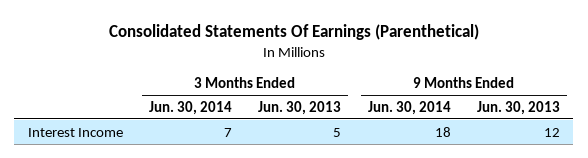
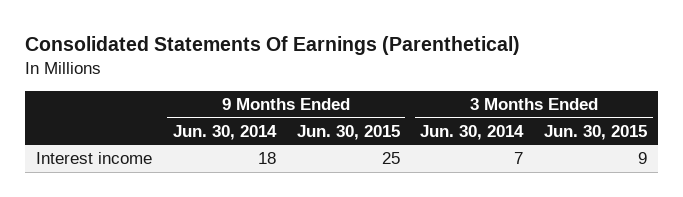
[258,100,342,115] Jun. 30, 2013 -> none
[477,100,561,115] Jun. 30, 2013 -> none
none -> [296,124,400,140] Jun. 30, 2015
none -> [544,124,648,140] Jun. 30, 2015
[27,127,123,137] Interest Income -> [35,152,152,165] Interest income

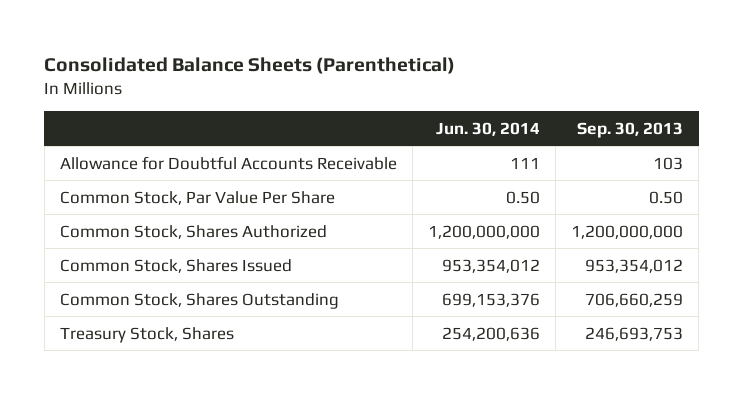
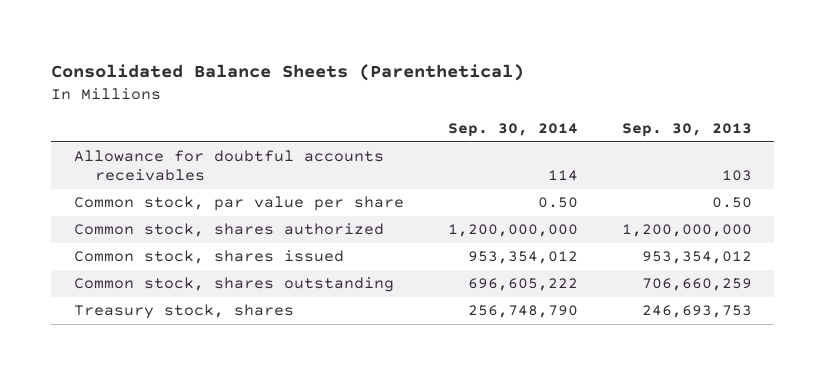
[436,121,541,136] Jun. 30, 2014 -> none
none -> [447,123,578,138] Sep. 30, 2014
[60,155,398,170] Allowance for Doubtful Accounts Receivable -> [73,150,384,182] Allowance for doubtful accounts receivables
[60,190,336,205] Common Stock, Par Value Per Share -> [73,196,404,212] Common stock, par value per share
[60,224,328,239] Common Stock, Shares Authorized -> [73,223,384,238] Common stock, shares authorized
[60,258,293,273] Common Stock, Shares Issued -> [73,250,344,265] Common stock, shares issued
[60,292,340,309] Common Stock, Shares Outstanding -> [73,277,394,293] Common stock, shares outstanding
[60,326,235,343] Treasury Stock, Shares -> [73,304,294,320] Treasury stock, shares

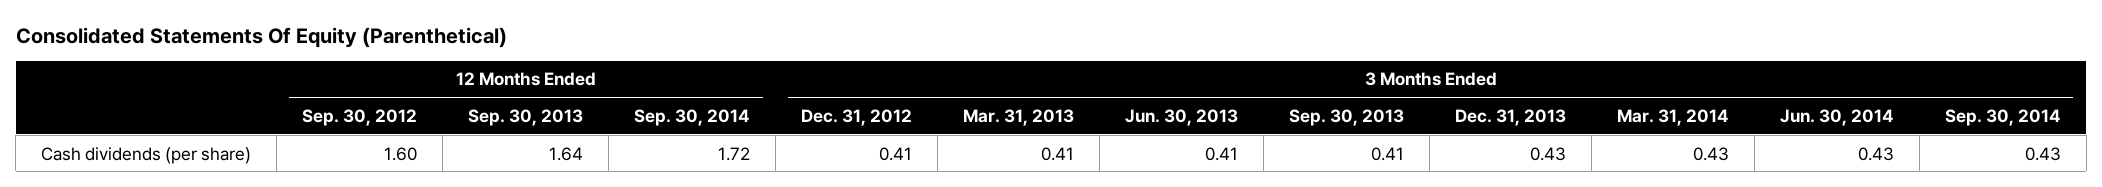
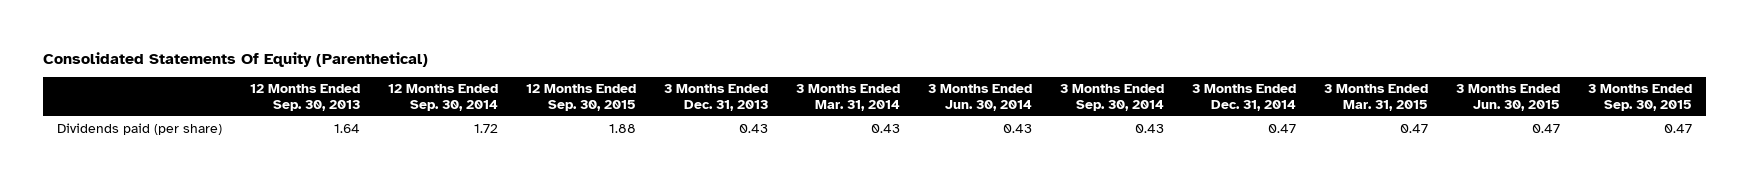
[302,108,418,126] Sep. 30, 2012 -> none
[800,108,912,126] Dec. 31, 2012 -> none
[962,108,1074,126] Mar. 31, 2013 -> none
[1124,108,1238,126] Jun. 30, 2013 -> none
[1288,108,1404,126] Sep. 30, 2013 -> none
none -> [526,84,637,111] 12 Months Ended Sep. 30, 2015
none -> [1192,84,1297,111] 3 Months Ended Dec. 31, 2014
none -> [1324,84,1429,111] 3 Months Ended Mar. 31, 2015
none -> [1456,84,1561,111] 3 Months Ended Jun. 30, 2015
none -> [1588,84,1693,111] 3 Months Ended Sep. 30, 2015
[41,146,252,164] Cash dividends (per share) -> [57,122,223,135] Dividends paid (per share)

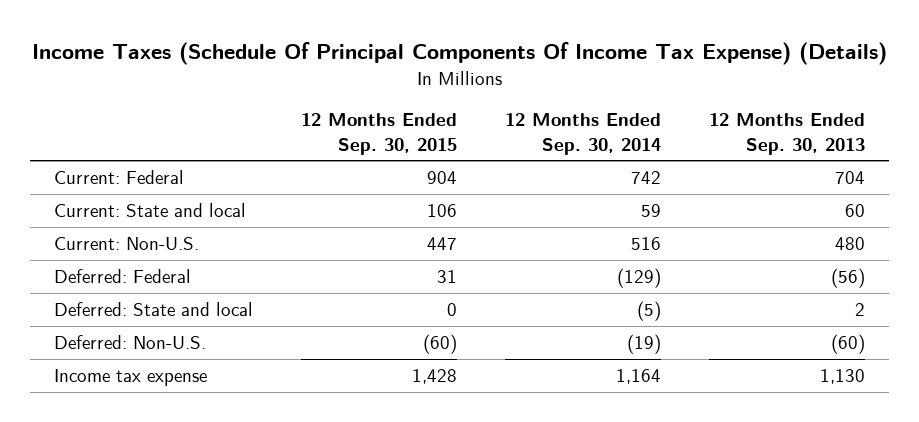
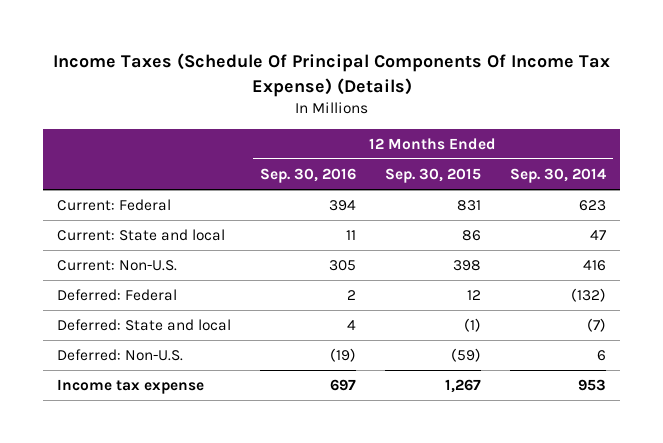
[709,113,866,155] 12 Months Ended Sep. 30, 2013 -> none
none -> [260,168,357,184] Sep. 30, 2016
[426,170,457,184] 904 -> [457,200,482,212] 831
[631,170,662,184] 742 -> [578,200,606,212] 623
[426,203,457,217] 106 -> [462,230,482,242] 86
[641,203,662,217] 59 -> [589,230,606,241] 47
[426,236,457,250] 447 -> [453,260,482,272] 398
[631,236,662,250] 516 -> [582,260,606,272] 416
[436,269,457,283] 31 -> [467,290,482,301] 12
[617,267,662,288] (129) -> [570,288,606,303] (132)
[446,302,457,316] 0 -> [464,318,482,333] (1)
[637,300,662,321] (5) -> [586,318,606,333] (7)
[422,333,457,354] (60) -> [451,348,482,363] (59)
[627,333,662,354] (19) -> [596,350,606,362] 6
[411,368,457,384] 1,428 -> [445,379,482,394] 1,267
[616,368,662,384] 1,164 -> [577,379,606,392] 953

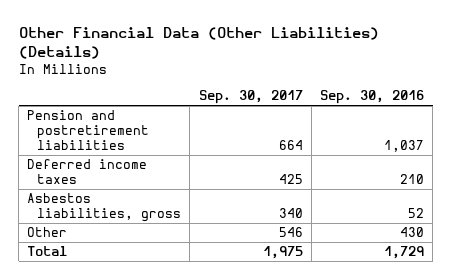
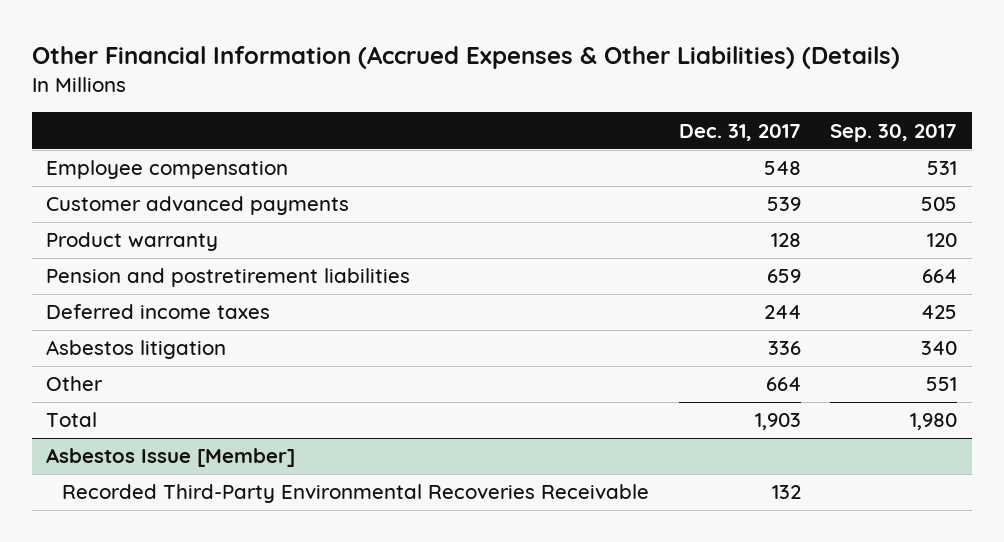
[18,26,379,59] Other Financial Data (Other Liabilities) (Details) -> [31,45,900,69] Other Financial Information (Accrued Expenses & Other Liabilities) (Details)
[320,90,425,105] Sep. 30, 2016 -> none
none -> [678,123,801,141] Dec. 31, 2017
none -> [46,160,289,180] Employee compensation
none -> [46,196,350,216] Customer advanced payments
none -> [46,232,219,252] Product warranty
[27,193,182,222] Asbestos liabilities, gross -> [46,340,227,360] Asbestos litigation
[278,227,303,238] 546 -> [926,377,958,392] 551
[262,246,303,260] 1,975 -> [910,413,958,431] 1,980
none -> [46,448,296,468] Asbestos Issue [Member]
none -> [62,484,650,504] Recorded Third-Party Environmental Recoveries Receivable

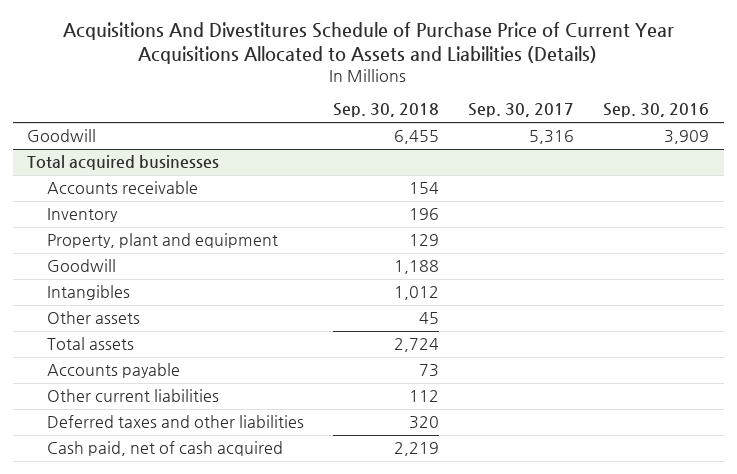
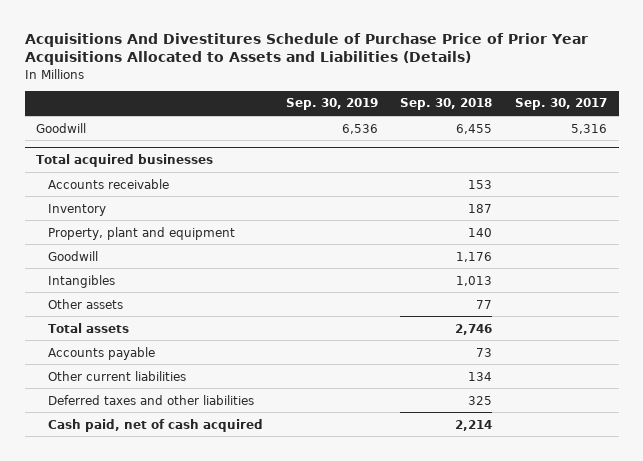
[63,22,675,65] Acquisitions And Divestitures Schedule of Purchase Price of Current Year Acquisitions Allocated to Assets and Liabilities (Details) -> [24,32,588,66] Acquisitions And Divestitures Schedule of Purchase Price of Prior Year Acquisitions Allocated to Assets and Liabilities (Details)
[603,103,710,118] Sep. 30, 2016 -> none
none -> [285,98,378,111] Sep. 30, 2019
[409,182,440,195] 154 -> [468,179,493,189] 153
[409,208,440,221] 196 -> [468,203,493,213] 187
[409,234,440,247] 129 -> [468,227,493,237] 140
[394,260,440,275] 1,188 -> [456,251,493,262] 1,176
[394,286,440,301] 1,012 -> [456,275,493,286] 1,013
[419,312,440,325] 45 -> [476,299,493,309] 77
[394,338,440,353] 2,724 -> [455,323,493,335] 2,746
[409,390,440,403] 112 -> [468,371,493,381] 134
[409,416,440,430] 320 -> [468,395,493,405] 325
[394,442,440,457] 2,219 -> [455,419,493,431] 2,214

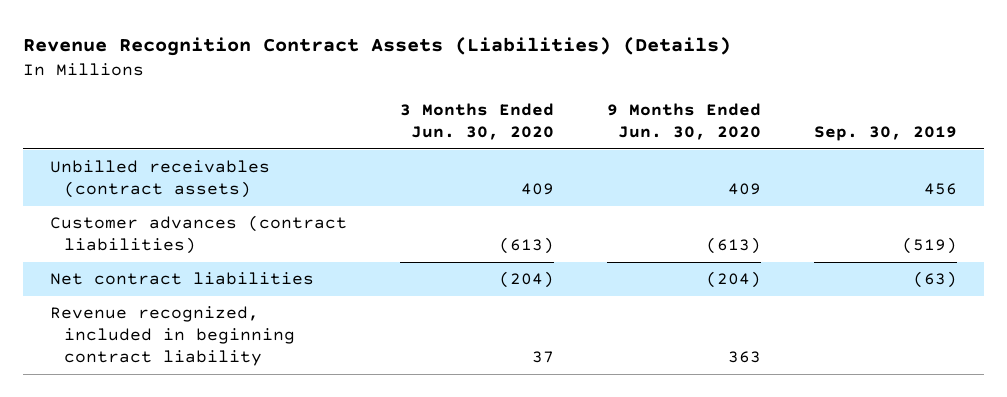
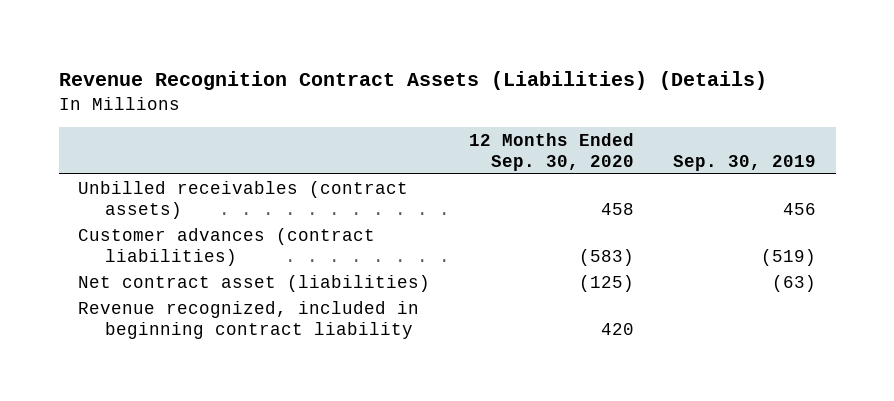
[399,103,554,140] 3 Months Ended Jun. 30, 2020 -> none
[607,103,762,140] 9 Months Ended Jun. 30, 2020 -> none
none -> [469,132,635,171] 12 Months Ended Sep. 30, 2020
[49,272,314,286] Net contract liabilities -> [78,274,431,292] Net contract asset (liabilities)

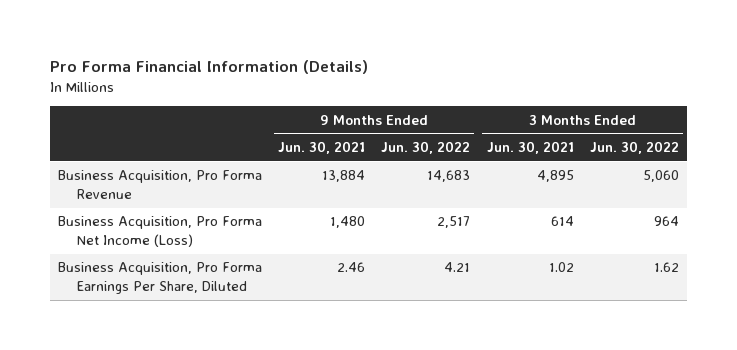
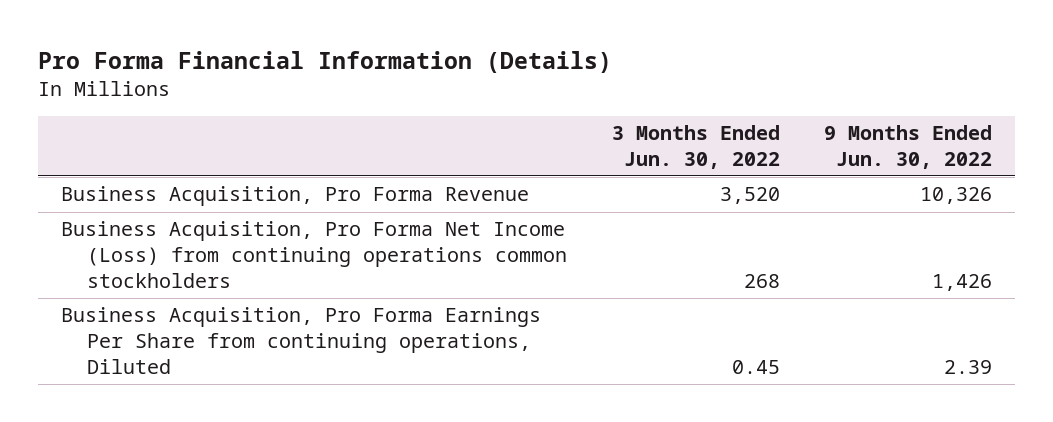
[278,140,366,154] Jun. 30, 2021 -> none
[486,140,574,154] Jun. 30, 2021 -> none
[427,170,471,183] 14,683 -> [920,187,993,205] 10,326
[642,170,679,183] 5,060 -> [719,187,780,205] 3,520
[57,216,262,248] Business Acquisition, Pro Forma Net Income (Loss) -> [60,221,567,288] Business Acquisition, Pro Forma Net Income (Loss) from continuing operations common stockholders
[437,216,471,229] 2,517 -> [932,273,993,291] 1,426
[653,216,679,227] 964 -> [743,273,780,288] 268
[57,262,262,295] Business Acquisition, Pro Forma Earnings Per Share, Diluted -> [60,307,541,374] Business Acquisition, Pro Forma Earnings Per Share from continuing operations, Diluted
[444,262,471,273] 4.21 -> [944,359,993,374] 2.39
[653,262,679,273] 1.62 -> [731,359,780,374] 0.45

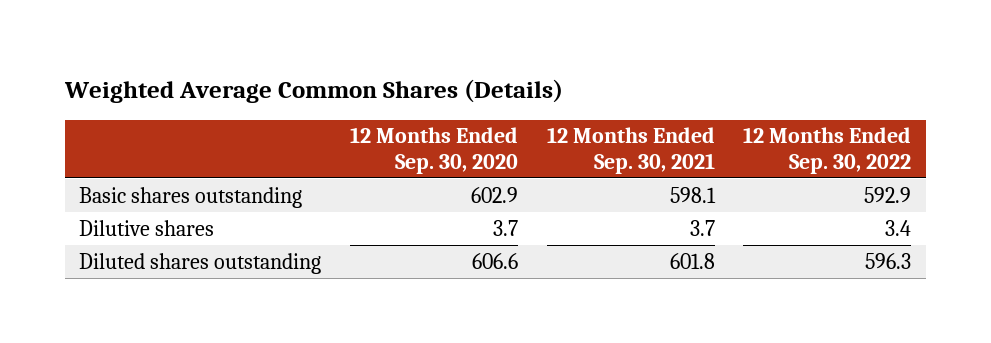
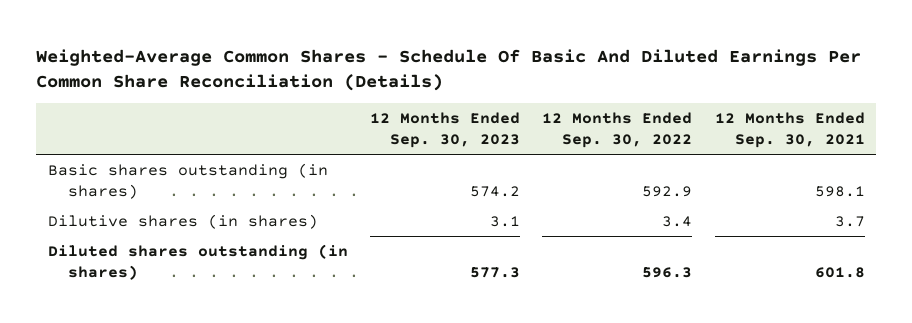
[63,79,563,104] Weighted Average Common Shares (Details) -> [36,48,862,92] Weighted-Average Common Shares - Schedule Of Basic And Diluted Earnings Per Common Share Reconciliation (Details)
[350,127,519,174] 12 Months Ended Sep. 30, 2020 -> none
none -> [369,112,520,148] 12 Months Ended Sep. 30, 2023
[79,186,303,208] Basic shares outstanding -> [47,162,328,199] Basic shares outstanding (in shares)
[79,219,215,236] Dilutive shares -> [47,213,318,229] Dilutive shares (in shares)
[79,252,322,274] Diluted shares outstanding -> [47,243,348,280] Diluted shares outstanding (in shares)

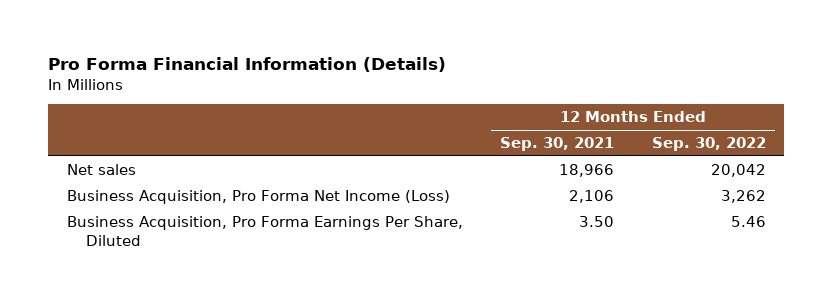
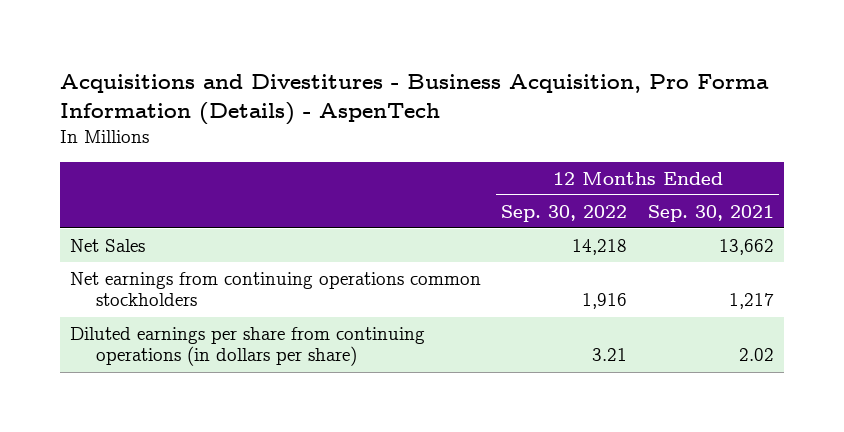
[48,57,447,73] Pro Forma Financial Information (Details) -> [60,73,770,125] Acquisitions and Divestitures - Business Acquisition, Pro Forma Information (Details) - AspenTech
[66,190,450,205] Business Acquisition, Pro Forma Net Income (Loss) -> none
[66,164,136,176] Net sales -> [70,238,146,252] Net Sales
[559,164,615,178] 18,966 -> [718,238,774,255] 13,662
[710,164,766,178] 20,042 -> [572,238,628,255] 14,218
none -> [70,271,482,307] Net earnings from continuing operations common stockholders
[66,216,463,246] Business Acquisition, Pro Forma Earnings Per Share, Diluted -> [70,326,426,367] Diluted earnings per share from continuing operations (in dollars per share)
[579,216,615,228] 3.50 -> [738,348,774,362] 2.02
[730,216,766,228] 5.46 -> [592,348,628,362] 3.21

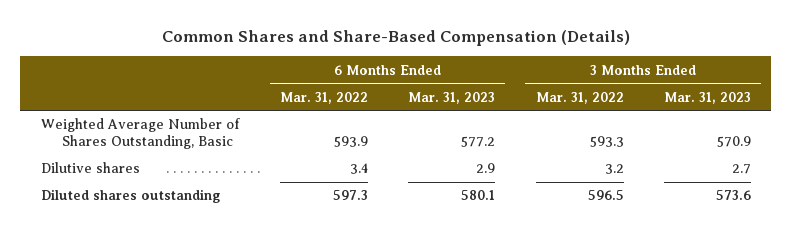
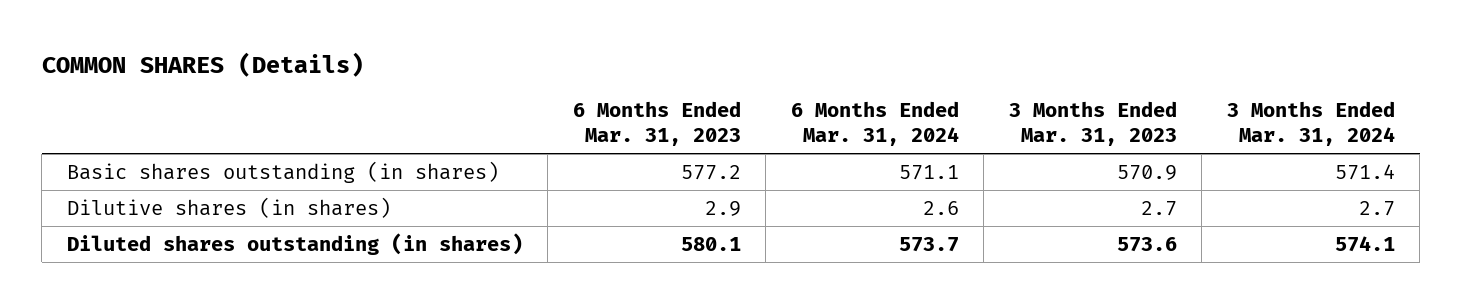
[161,30,630,47] Common Shares and Share-Based Compensation (Details) -> [41,51,364,77] COMMON SHARES (Details)
[279,91,368,104] Mar. 31, 2022 -> none
[535,91,624,104] Mar. 31, 2022 -> none
none -> [790,101,959,147] 6 Months Ended Mar. 31, 2024
none -> [1226,101,1395,147] 3 Months Ended Mar. 31, 2024
[40,118,240,150] Weighted Average Number of Shares Outstanding, Basic -> [66,160,499,183] Basic shares outstanding (in shares)
[40,162,140,174] Dilutive shares -> [66,196,391,218] Dilutive shares (in shares)
[40,189,220,204] Diluted shares outstanding -> [66,232,523,255] Diluted shares outstanding (in shares)

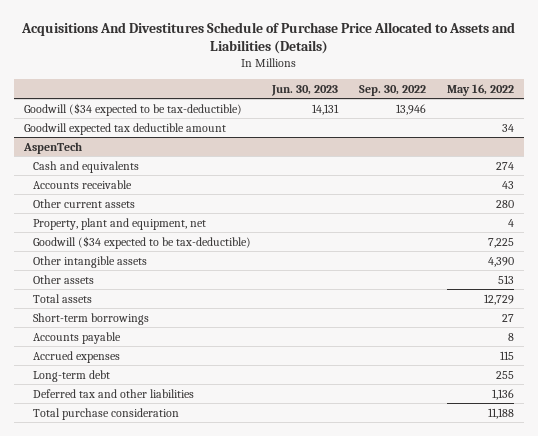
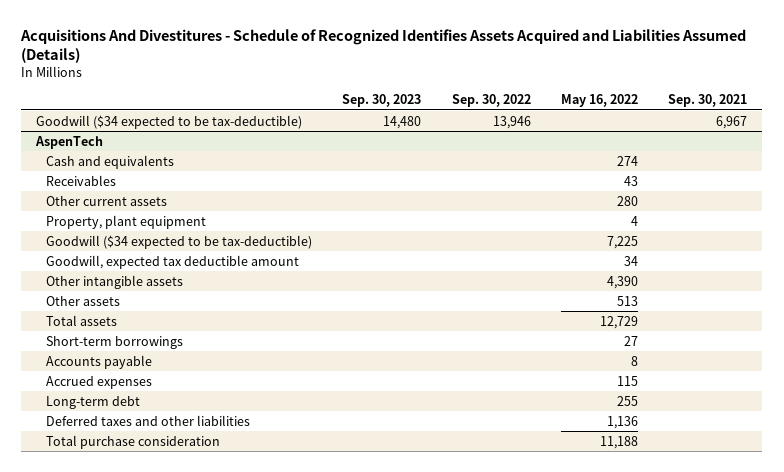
[21,21,516,55] Acquisitions And Divestitures Schedule of Purchase Price Allocated to Assets and Liabilities (Details) -> [20,28,747,64] Acquisitions And Divestitures - Schedule of Recognized Identifies Assets Acquired and Liabilities Assumed (Details)
[271,84,339,96] Jun. 30, 2023 -> none
none -> [342,94,422,108] Sep. 30, 2023
none -> [668,94,748,108] Sep. 30, 2021
[24,122,227,135] Goodwill expected tax deductible amount -> none
[33,179,133,189] Accounts receivable -> [46,174,117,186] Receivables
[33,217,207,230] Property, plant and equipment, net -> [46,214,207,229] Property, plant equipment
none -> [46,254,300,269] Goodwill, expected tax deductible amount
[33,388,195,398] Deferred tax and other liabilities -> [46,414,251,426] Deferred taxes and other liabilities

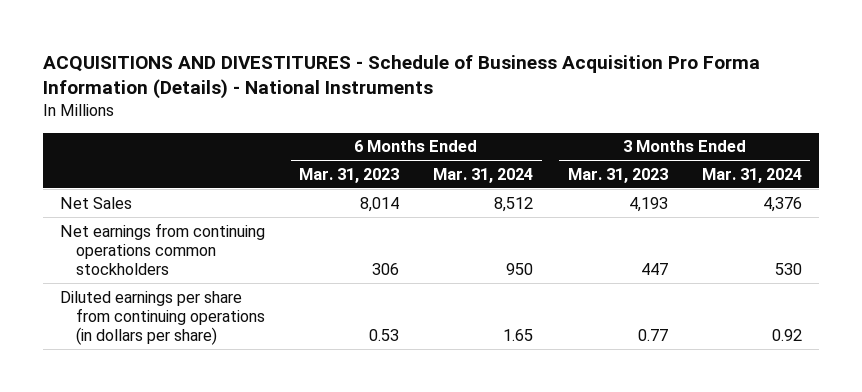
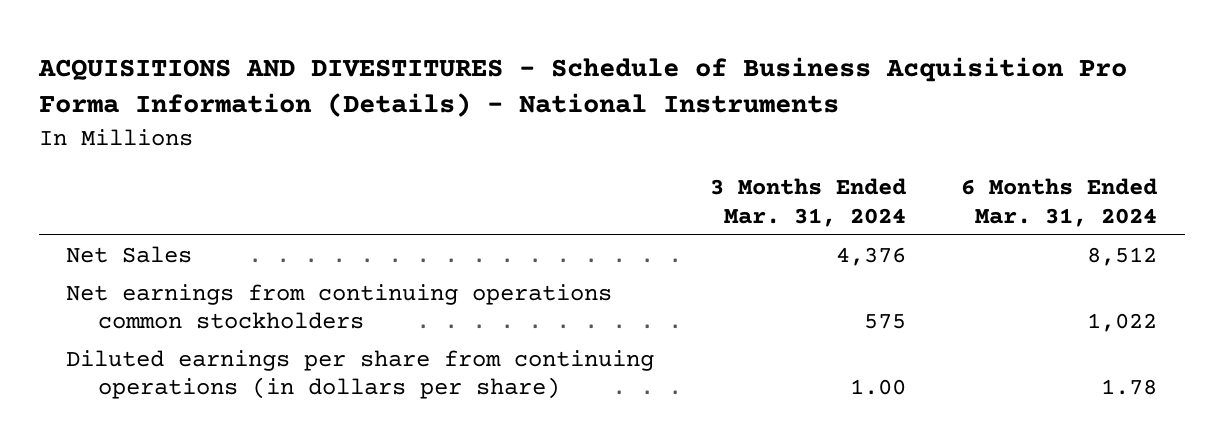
[299,167,400,183] Mar. 31, 2023 -> none
[567,167,668,183] Mar. 31, 2023 -> none
[506,262,534,275] 950 -> [1086,313,1157,333] 1,022
[774,262,802,275] 530 -> [863,314,906,330] 575
[503,328,534,341] 1.65 -> [1100,379,1157,396] 1.78
[771,328,802,341] 0.92 -> [849,379,906,396] 1.00

